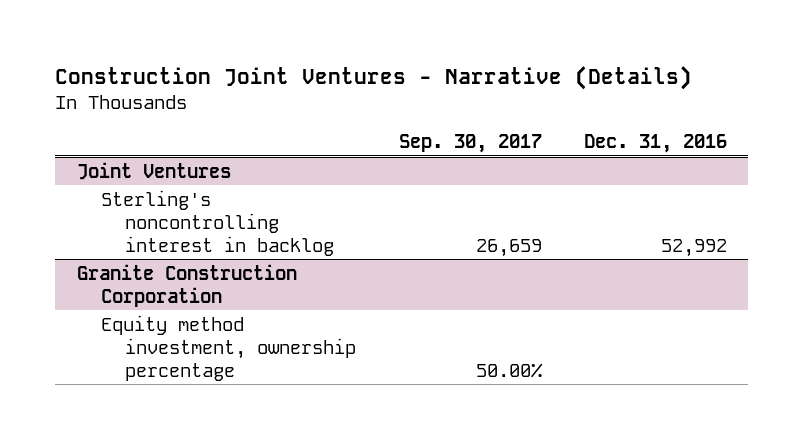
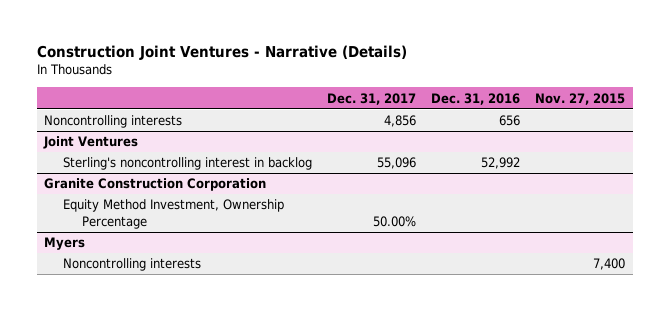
[398,133,542,153] Sep. 30, 2017 -> none
none -> [327,92,417,105] Dec. 31, 2017
none -> [535,92,626,105] Nov. 27, 2015
none -> [44,115,183,129] Noncontrolling interests
[100,314,357,381] Equity method investment, ownership percentage -> [63,199,285,230] Equity Method Investment, Ownership Percentage
none -> [44,237,86,251] Myers
none -> [63,258,202,272] Noncontrolling interests

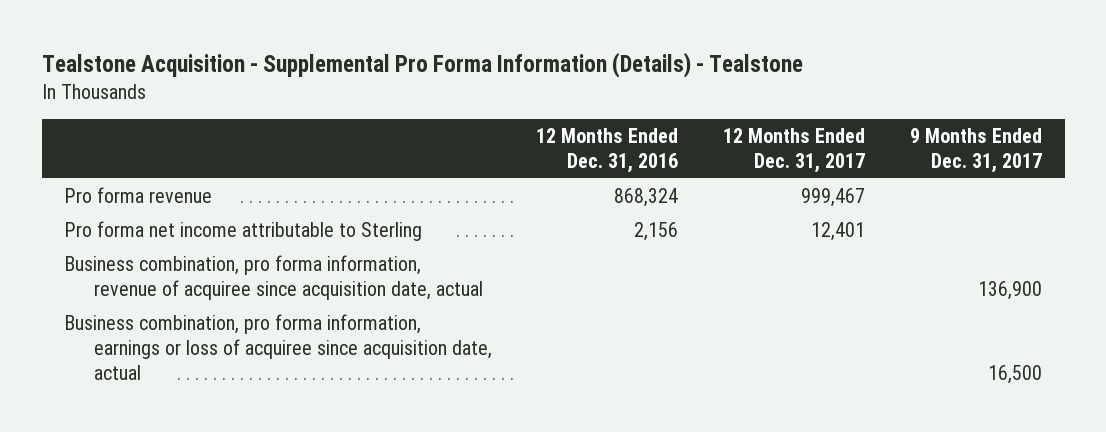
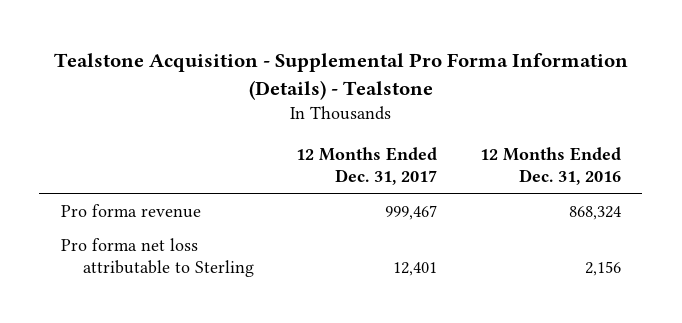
[910,127,1043,173] 9 Months Ended Dec. 31, 2017 -> none
[64,254,483,300] Business combination, pro forma information, revenue of acquiree since acquisition date, actual -> none
[64,313,492,380] Business combination, pro forma information, earnings or loss of acquiree since acquisition date, actual -> none
[64,220,423,241] Pro forma net income attributable to Sterling -> [60,237,254,278] Pro forma net loss attributable to Sterling

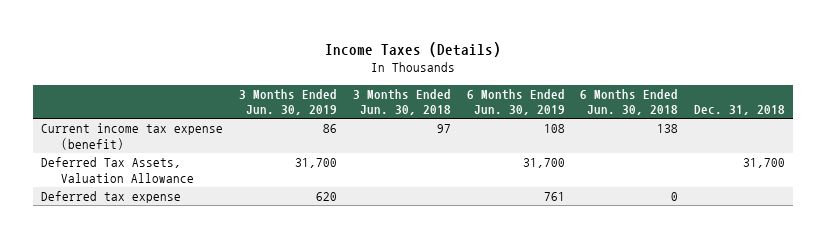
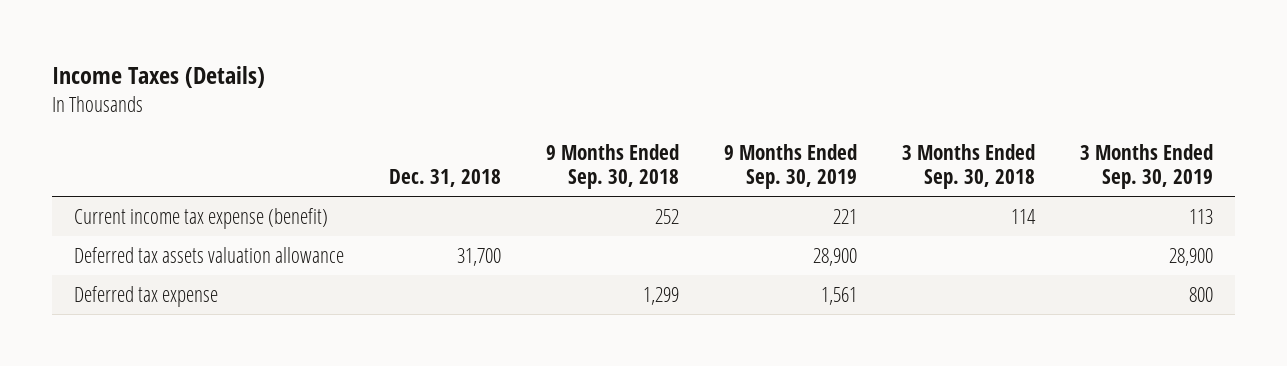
[239,88,338,116] 3 Months Ended Jun. 30, 2019 -> none
[352,88,451,116] 3 Months Ended Jun. 30, 2018 -> none
[466,88,565,116] 6 Months Ended Jun. 30, 2019 -> none
[580,88,679,116] 6 Months Ended Jun. 30, 2018 -> none
none -> [546,143,680,189] 9 Months Ended Sep. 30, 2018
none -> [724,143,858,189] 9 Months Ended Sep. 30, 2019
none -> [902,143,1036,189] 3 Months Ended Sep. 30, 2018
none -> [1079,143,1213,189] 3 Months Ended Sep. 30, 2019
[41,157,194,183] Deferred Tax Assets, Valuation Allowance -> [74,246,345,263] Deferred tax assets valuation allowance

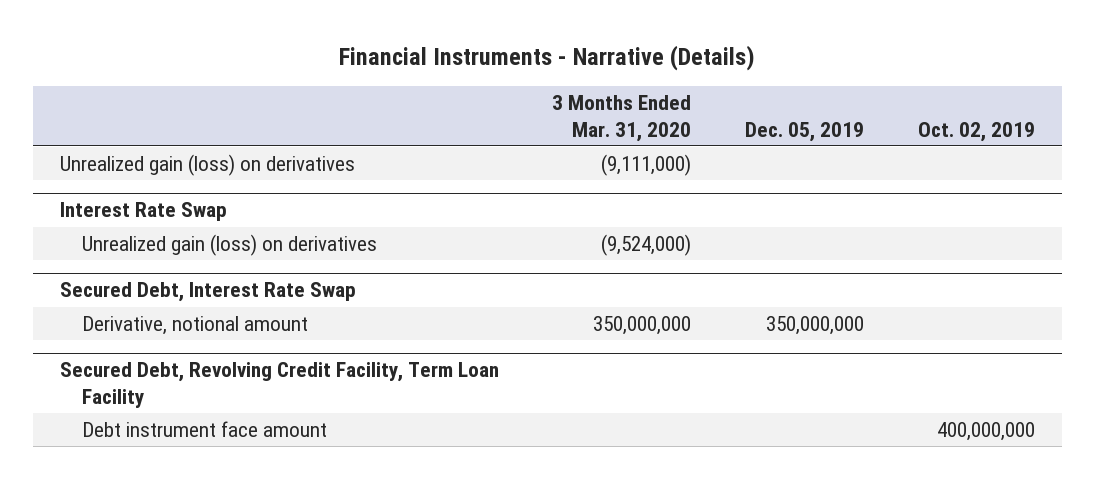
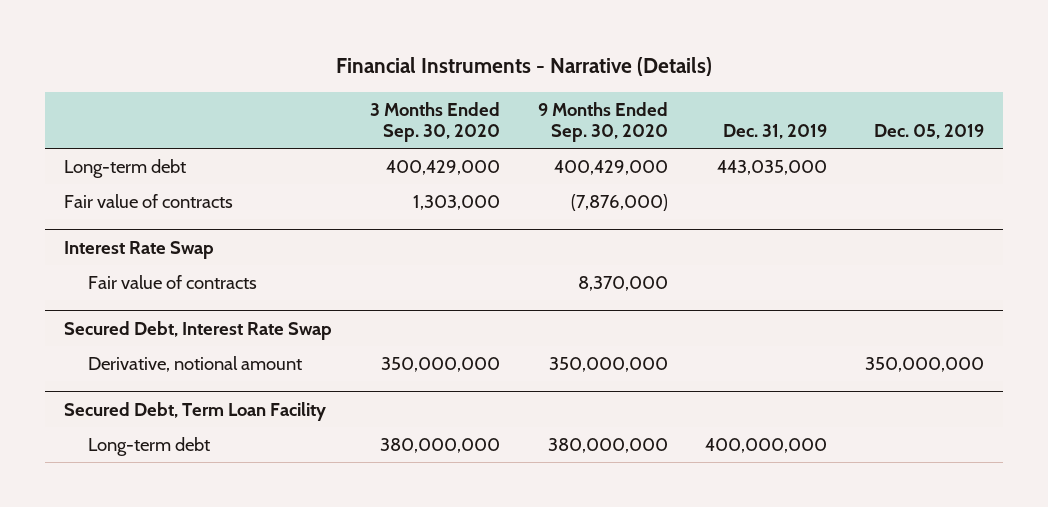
[552,95,692,142] 3 Months Ended Mar. 31, 2020 -> none
[918,121,1036,142] Oct. 02, 2019 -> none
none -> [369,101,500,143] 3 Months Ended Sep. 30, 2020
none -> [537,101,668,143] 9 Months Ended Sep. 30, 2020
none -> [723,124,828,140] Dec. 31, 2019
none -> [63,159,186,179] Long-term debt
[59,154,355,177] Unrealized gain (loss) on derivatives -> [63,194,233,209] Fair value of contracts
[81,234,377,257] Unrealized gain (loss) on derivatives -> [88,275,258,290] Fair value of contracts
[81,421,327,438] Debt instrument face amount -> none
[59,362,499,408] Secured Debt, Revolving Credit Facility, Term Loan Facility -> [63,401,326,421] Secured Debt, Term Loan Facility
none -> [88,437,211,457] Long-term debt

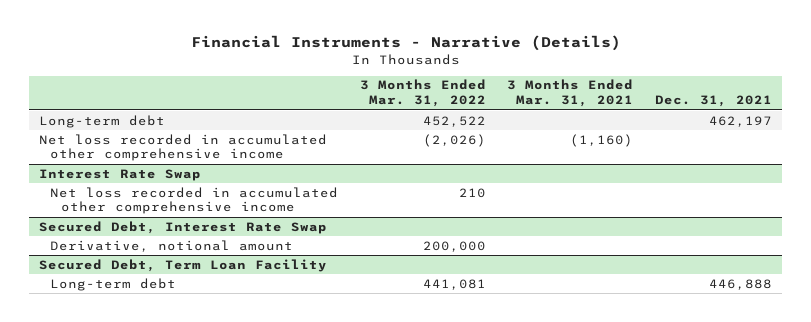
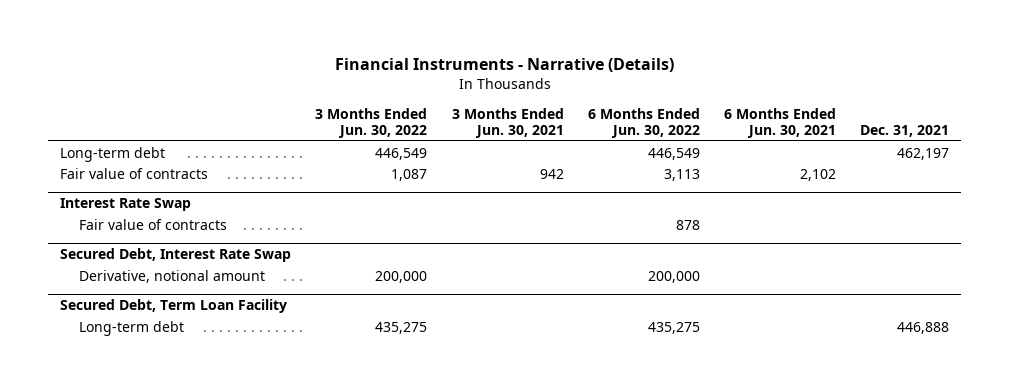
[359,79,486,108] 3 Months Ended Mar. 31, 2022 -> none
[507,79,634,108] 3 Months Ended Mar. 31, 2021 -> none
none -> [315,107,428,139] 3 Months Ended Jun. 30, 2022
none -> [451,107,564,139] 3 Months Ended Jun. 30, 2021
none -> [587,107,700,139] 6 Months Ended Jun. 30, 2022
none -> [723,107,836,139] 6 Months Ended Jun. 30, 2021
[39,133,328,162] Net loss recorded in accumulated other comprehensive income -> [60,167,209,179] Fair value of contracts
[50,186,339,215] Net loss recorded in accumulated other comprehensive income -> [78,218,227,230] Fair value of contracts

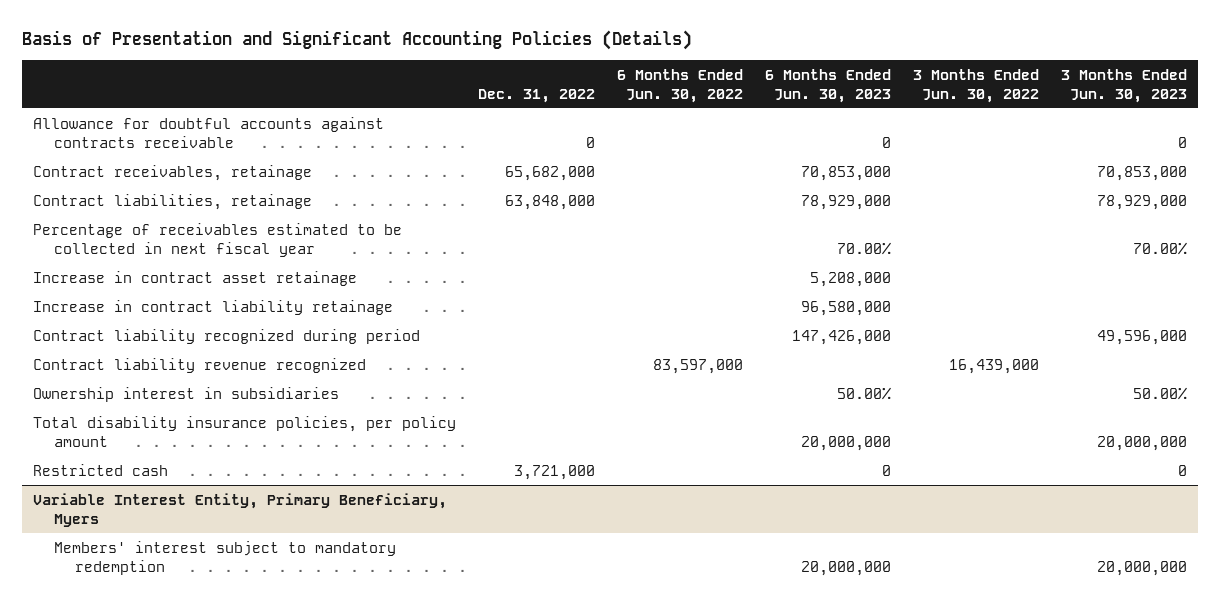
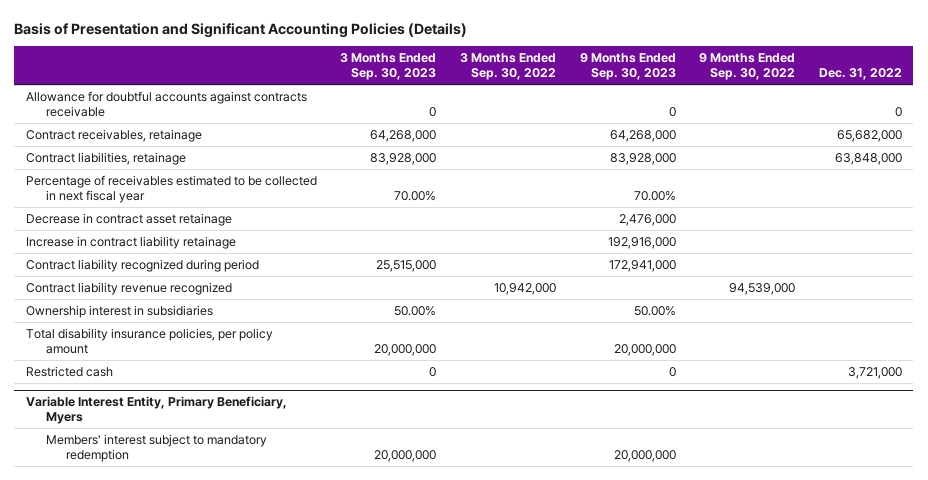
[616,68,743,103] 6 Months Ended Jun. 30, 2022 -> none
[764,68,891,103] 6 Months Ended Jun. 30, 2023 -> none
[913,68,1040,103] 3 Months Ended Jun. 30, 2022 -> none
[1061,68,1188,103] 3 Months Ended Jun. 30, 2023 -> none
none -> [340,53,437,81] 3 Months Ended Sep. 30, 2023
none -> [460,53,557,81] 3 Months Ended Sep. 30, 2022
none -> [579,53,676,81] 9 Months Ended Sep. 30, 2023
none -> [699,53,796,81] 9 Months Ended Sep. 30, 2022
[32,270,357,286] Increase in contract asset retainage -> [25,213,232,227] Decrease in contract asset retainage

